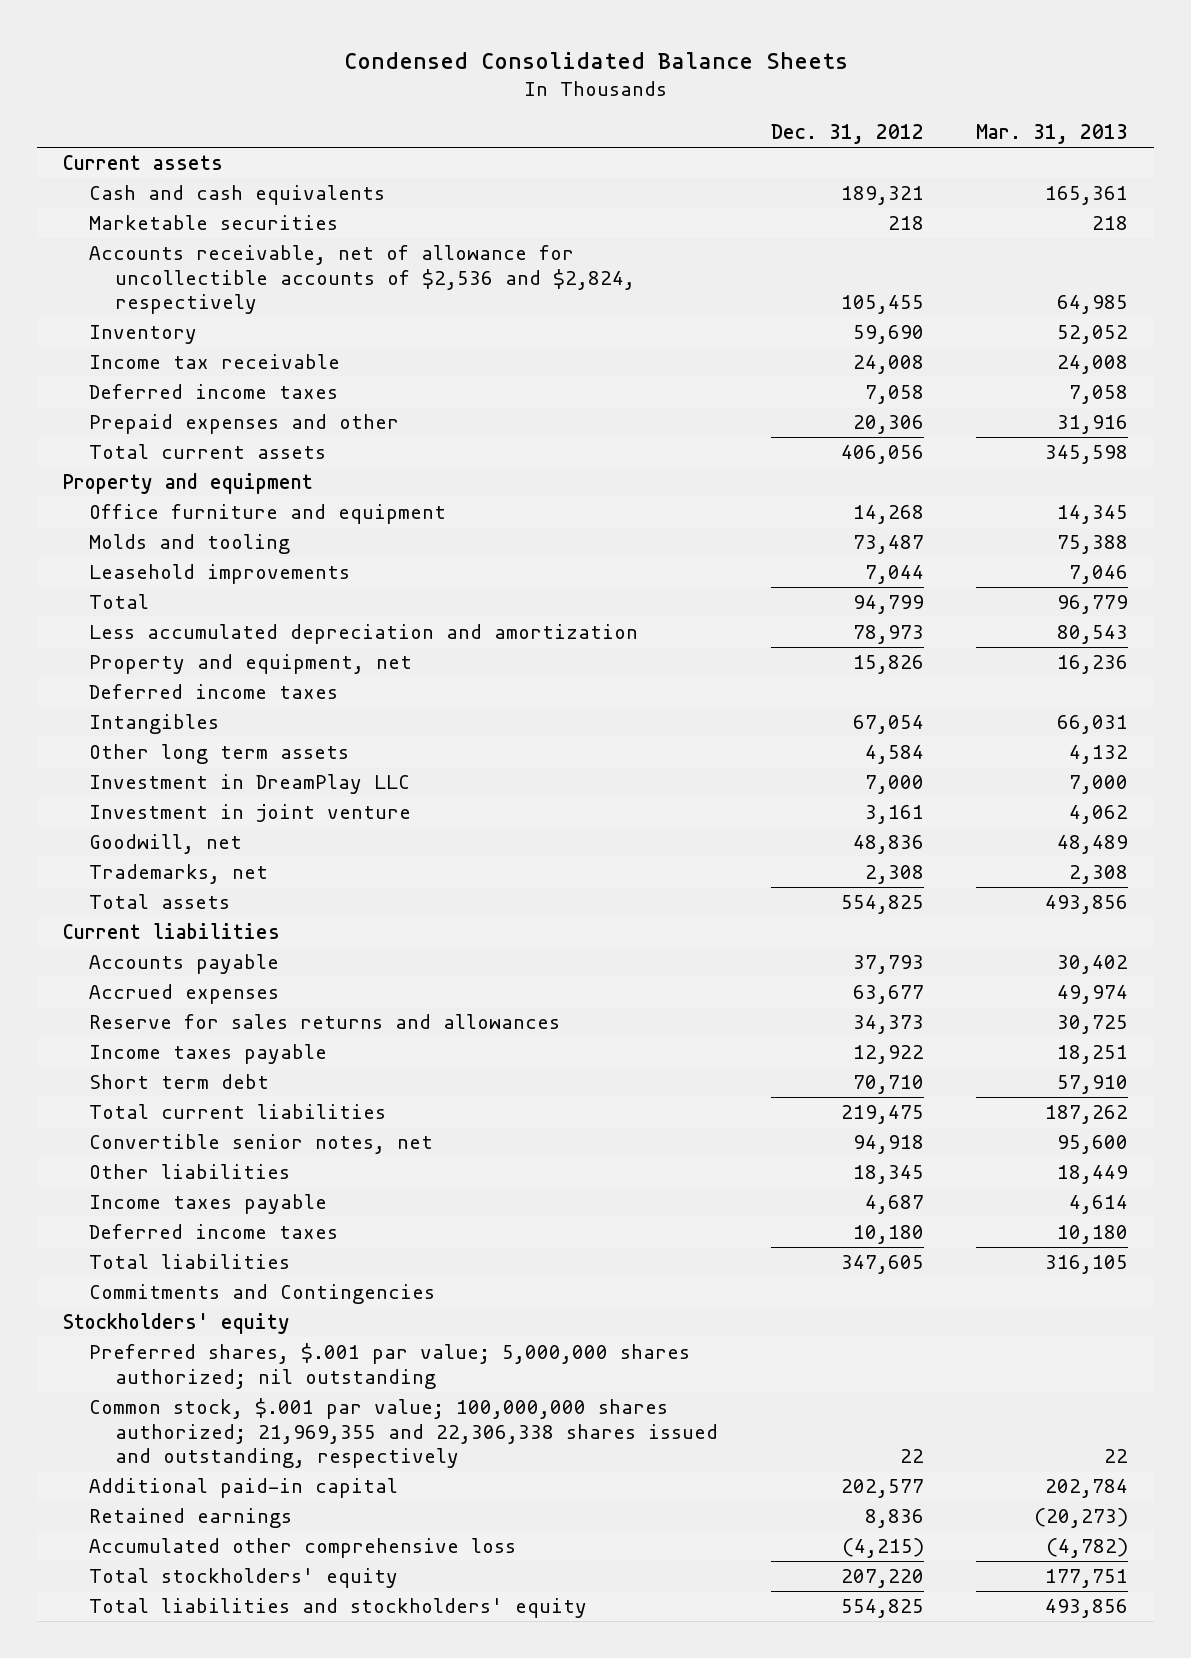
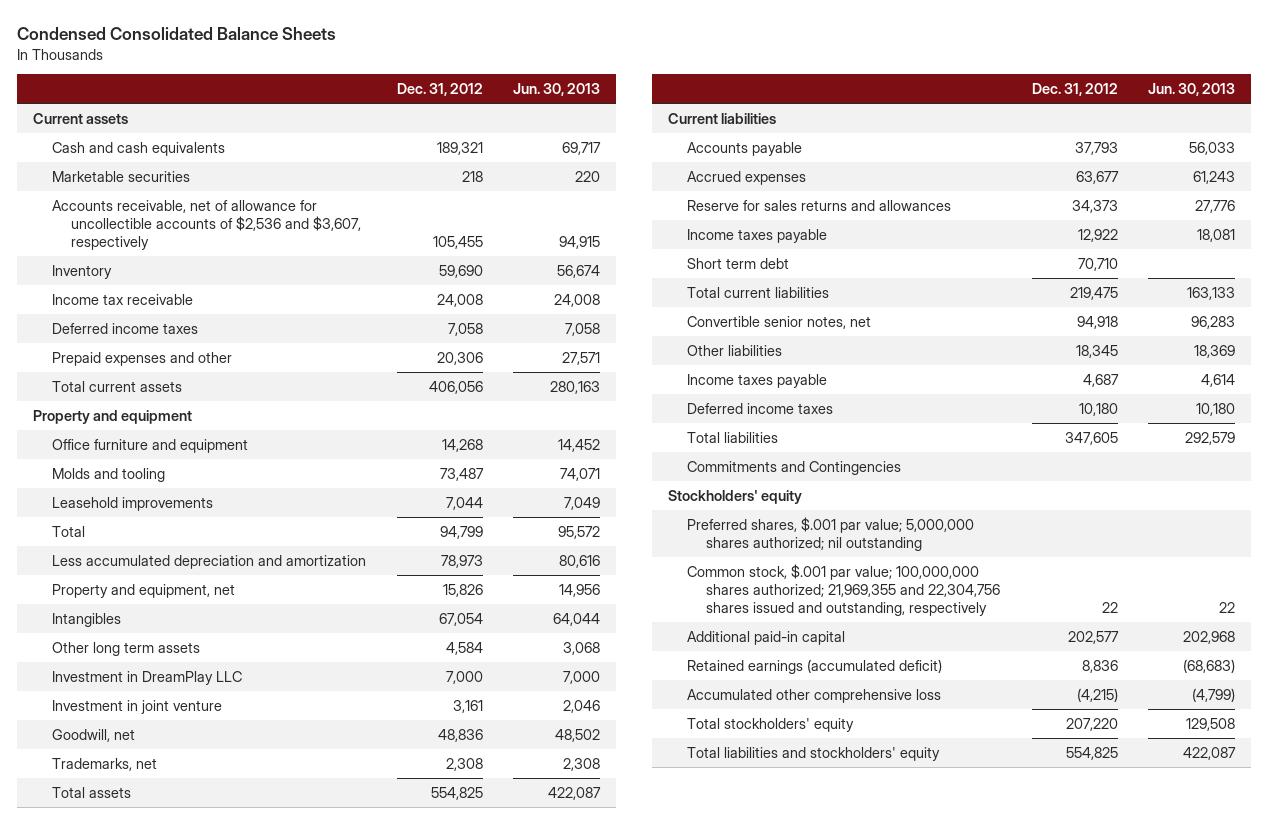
[976,124,1129,145] Mar. 31, 2013 -> none
none -> [513,83,601,97] Jun. 30, 2013
[88,245,635,315] Accounts receivable, net of allowance for uncollectible accounts of $2,536 and $2,824, respectively -> [51,199,361,250] Accounts receivable, net of allowance for uncollectible accounts of $2,536 and $3,607, respectively
[88,684,338,700] Deferred income taxes -> none
[88,1398,718,1469] Common stock, $.001 par value; 100,000,000 shares authorized; 21,969,355 and 22,306,338 shares issued and outstanding, respectively -> [686,563,1000,616] Common stock, $.001 par value; 100,000,000 shares authorized; 21,969,355 and 22,304,756 shares issued and outstanding, respectively
[88,1508,292,1529] Retained earnings -> [686,658,942,674] Retained earnings (accumulated deficit)

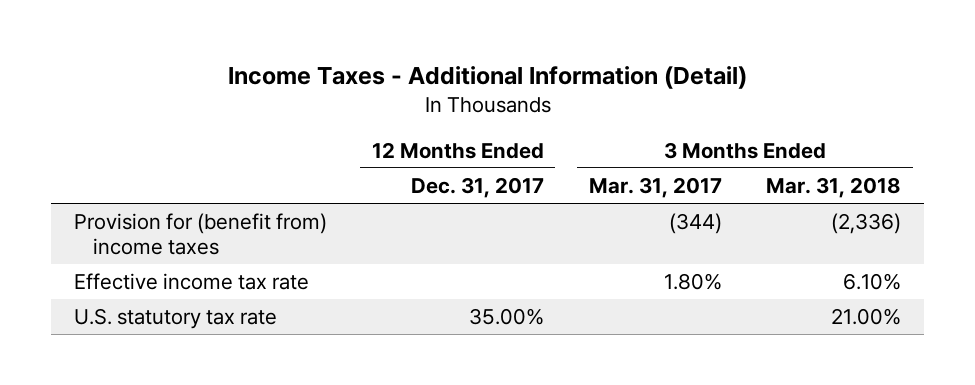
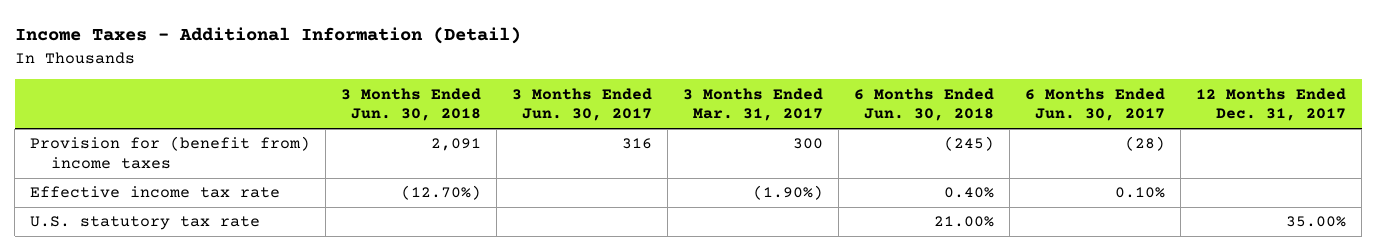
[766,176,902,198] Mar. 31, 2018 -> none
none -> [341,87,482,122] 3 Months Ended Jun. 30, 2018
none -> [512,87,653,122] 3 Months Ended Jun. 30, 2017
none -> [854,87,995,122] 6 Months Ended Jun. 30, 2018
none -> [1025,87,1166,122] 6 Months Ended Jun. 30, 2017
[668,213,722,235] (344) -> [793,138,824,150] 300
[663,273,722,291] 1.80% -> [753,185,824,201] (1.90%)

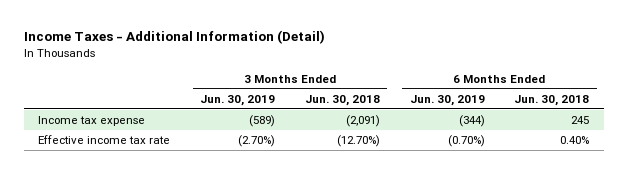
[512,87,653,122] 3 Months Ended Jun. 30, 2017 -> none
[683,87,824,122] 3 Months Ended Mar. 31, 2017 -> none
[1025,87,1166,122] 6 Months Ended Jun. 30, 2017 -> none
[1196,87,1347,122] 12 Months Ended Dec. 31, 2017 -> none
none -> [200,94,276,106] Jun. 30, 2019
none -> [409,94,485,106] Jun. 30, 2019
[30,136,311,170] Provision for (benefit from) income taxes -> [38,116,146,127] Income tax expense
[431,138,482,152] 2,091 -> [345,115,380,128] (2,091)
[944,136,995,152] (245) -> [571,116,590,125] 245
[30,216,261,231] U.S. statutory tax rate -> none

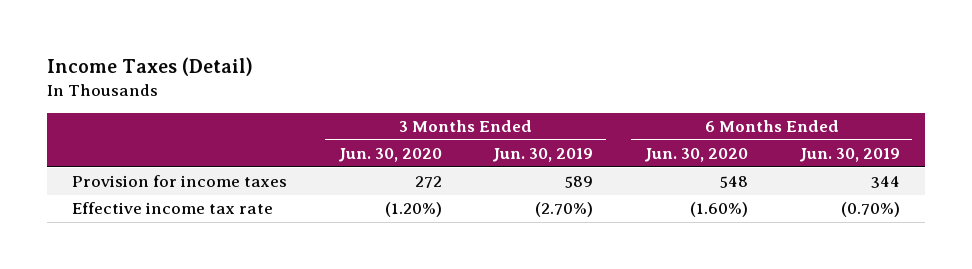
[23,30,325,45] Income Taxes - Additional Information (Detail) -> [47,57,254,77] Income Taxes (Detail)
[304,94,380,106] Jun. 30, 2018 -> none
[514,94,590,106] Jun. 30, 2018 -> none
none -> [337,148,442,163] Jun. 30, 2020
none -> [644,148,749,163] Jun. 30, 2020
[38,116,146,127] Income tax expense -> [72,175,288,188] Provision for income taxes
[249,115,276,128] (589) -> [565,176,594,189] 589
[458,115,485,128] (344) -> [870,176,900,189] 344

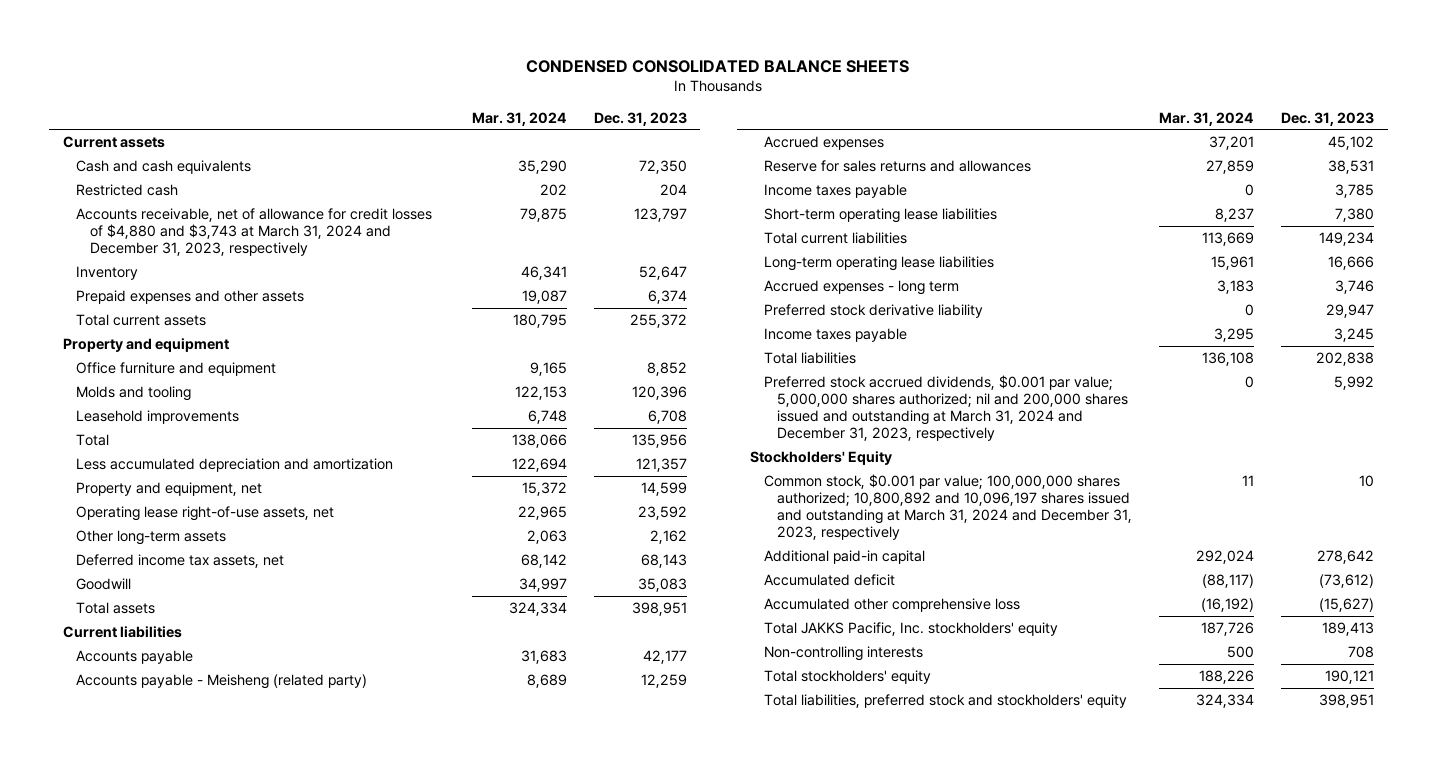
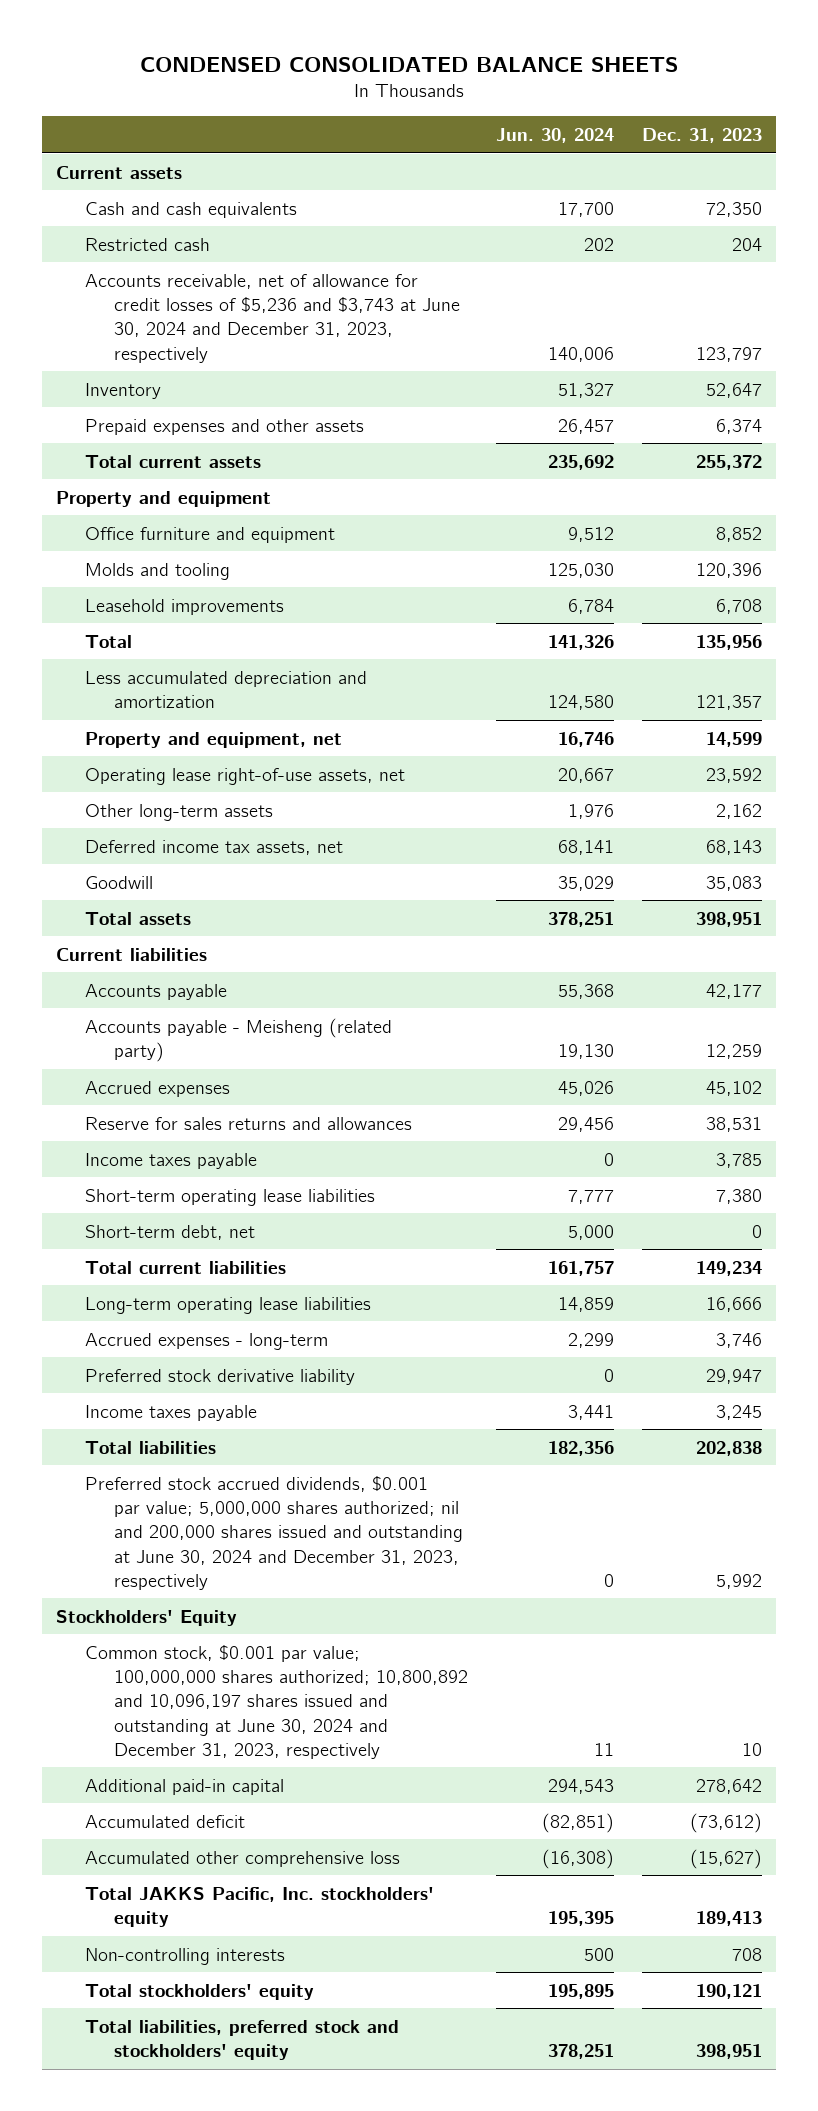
[471,111,567,126] Mar. 31, 2024 -> none
none -> [496,127,615,143] Jun. 30, 2024
[76,207,433,257] Accounts receivable, net of allowance for credit losses of $4,880 and $3,743 at March 31, 2024 and December 31, 2023, respectively -> [85,273,461,363] Accounts receivable, net of allowance for credit losses of $5,236 and $3,743 at June 30, 2024 and December 31, 2023, respectively
none -> [85,1224,256,1240] Short-term debt, net
[763,279,959,295] Accrued expenses - long term -> [85,1332,329,1350] Accrued expenses - long-term
[763,374,1129,442] Preferred stock accrued dividends, $0.001 par value; 5,000,000 shares authorized; nil and 200,000 shares issued and outstanding at March 31, 2024 and December 31, 2023, respectively -> [85,1475,464,1590] Preferred stock accrued dividends, $0.001 par value; 5,000,000 shares authorized; nil and 200,000 shares issued and outstanding at June 30, 2024 and December 31, 2023, respectively
[763,473,1133,541] Common stock, $0.001 par value; 100,000,000 shares authorized; 10,800,892 and 10,096,197 shares issued and outstanding at March 31, 2024 and December 31, 2023, respectively -> [85,1644,469,1759] Common stock, $0.001 par value; 100,000,000 shares authorized; 10,800,892 and 10,096,197 shares issued and outstanding at June 30, 2024 and December 31, 2023, respectively

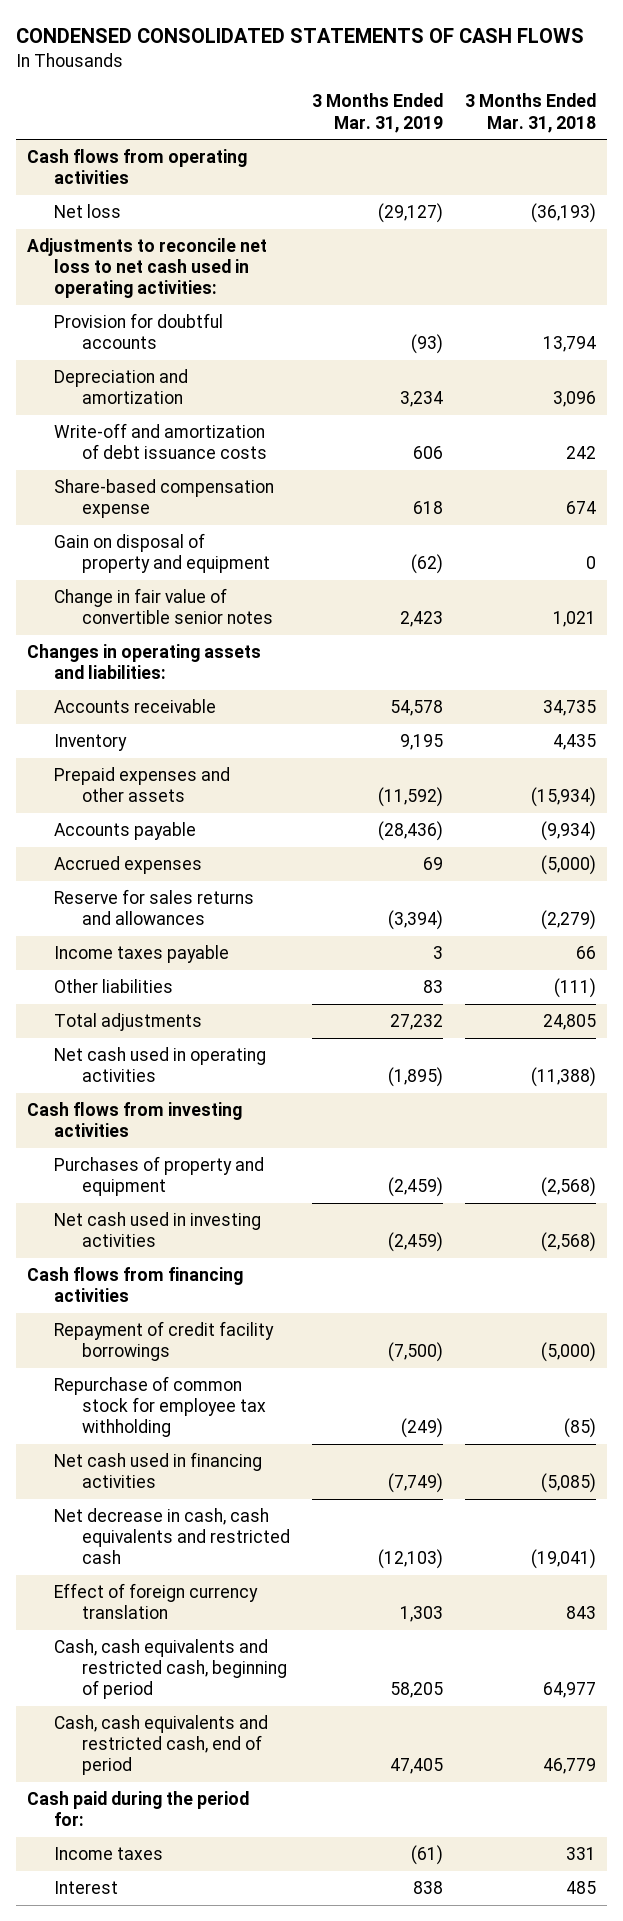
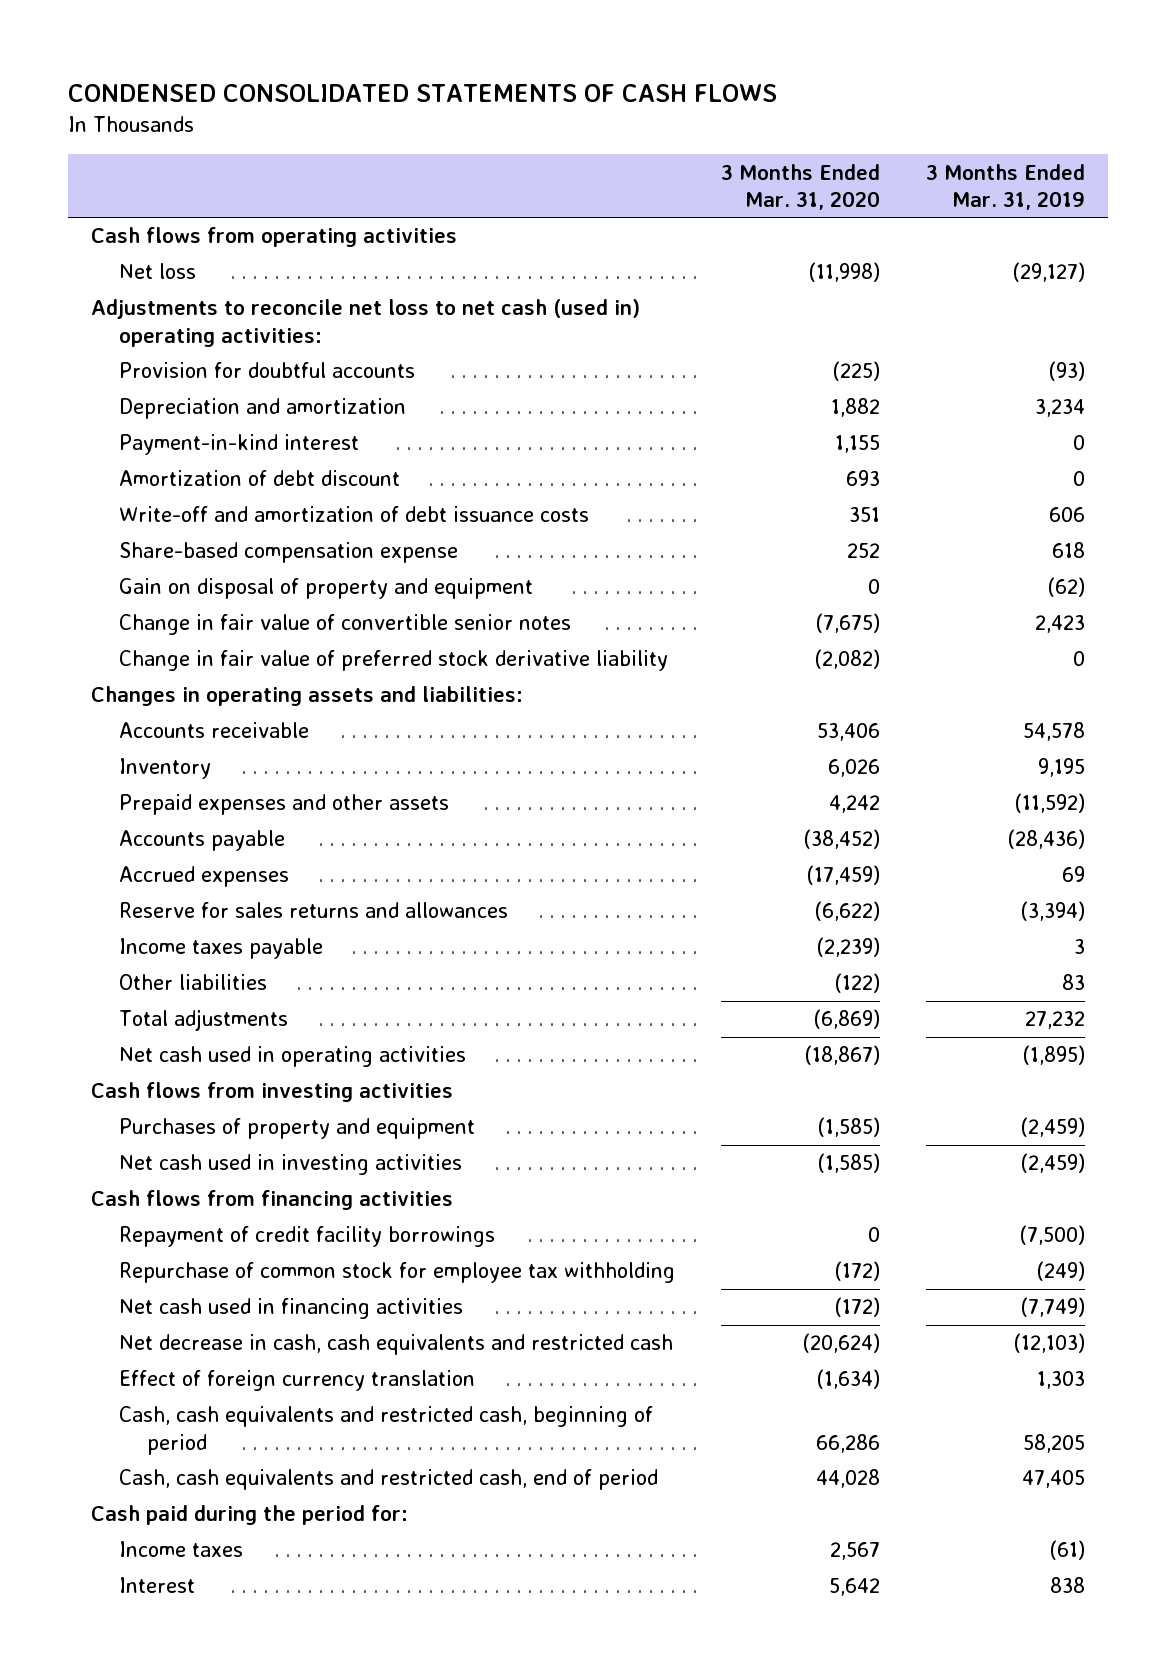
[465,93,597,133] 3 Months Ended Mar. 31, 2018 -> none
none -> [720,163,880,210] 3 Months Ended Mar. 31, 2020
[27,238,268,299] Adjustments to reconcile net loss to net cash used in operating activities: -> [91,299,641,347] Adjustments to reconcile net loss to net cash (used in) operating activities:
none -> [118,434,359,456] Payment-in-kind interest
none -> [118,470,400,487] Amortization of debt discount
none -> [118,650,668,672] Change in fair value of preferred stock derivative liability

